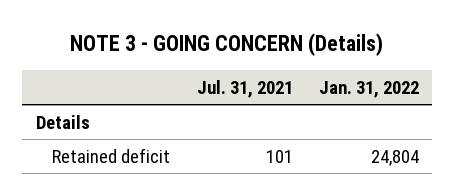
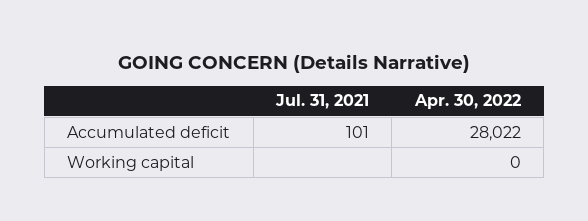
[70,33,384,57] NOTE 3 - GOING CONCERN (Details) -> [118,54,471,74] GOING CONCERN (Details Narrative)
[319,80,420,98] Jan. 31, 2022 -> none
none -> [413,94,521,110] Apr. 30, 2022
[35,114,90,129] Details -> none
[52,147,171,163] Retained deficit -> [67,125,231,138] Accumulated deficit
none -> [67,155,195,171] Working capital

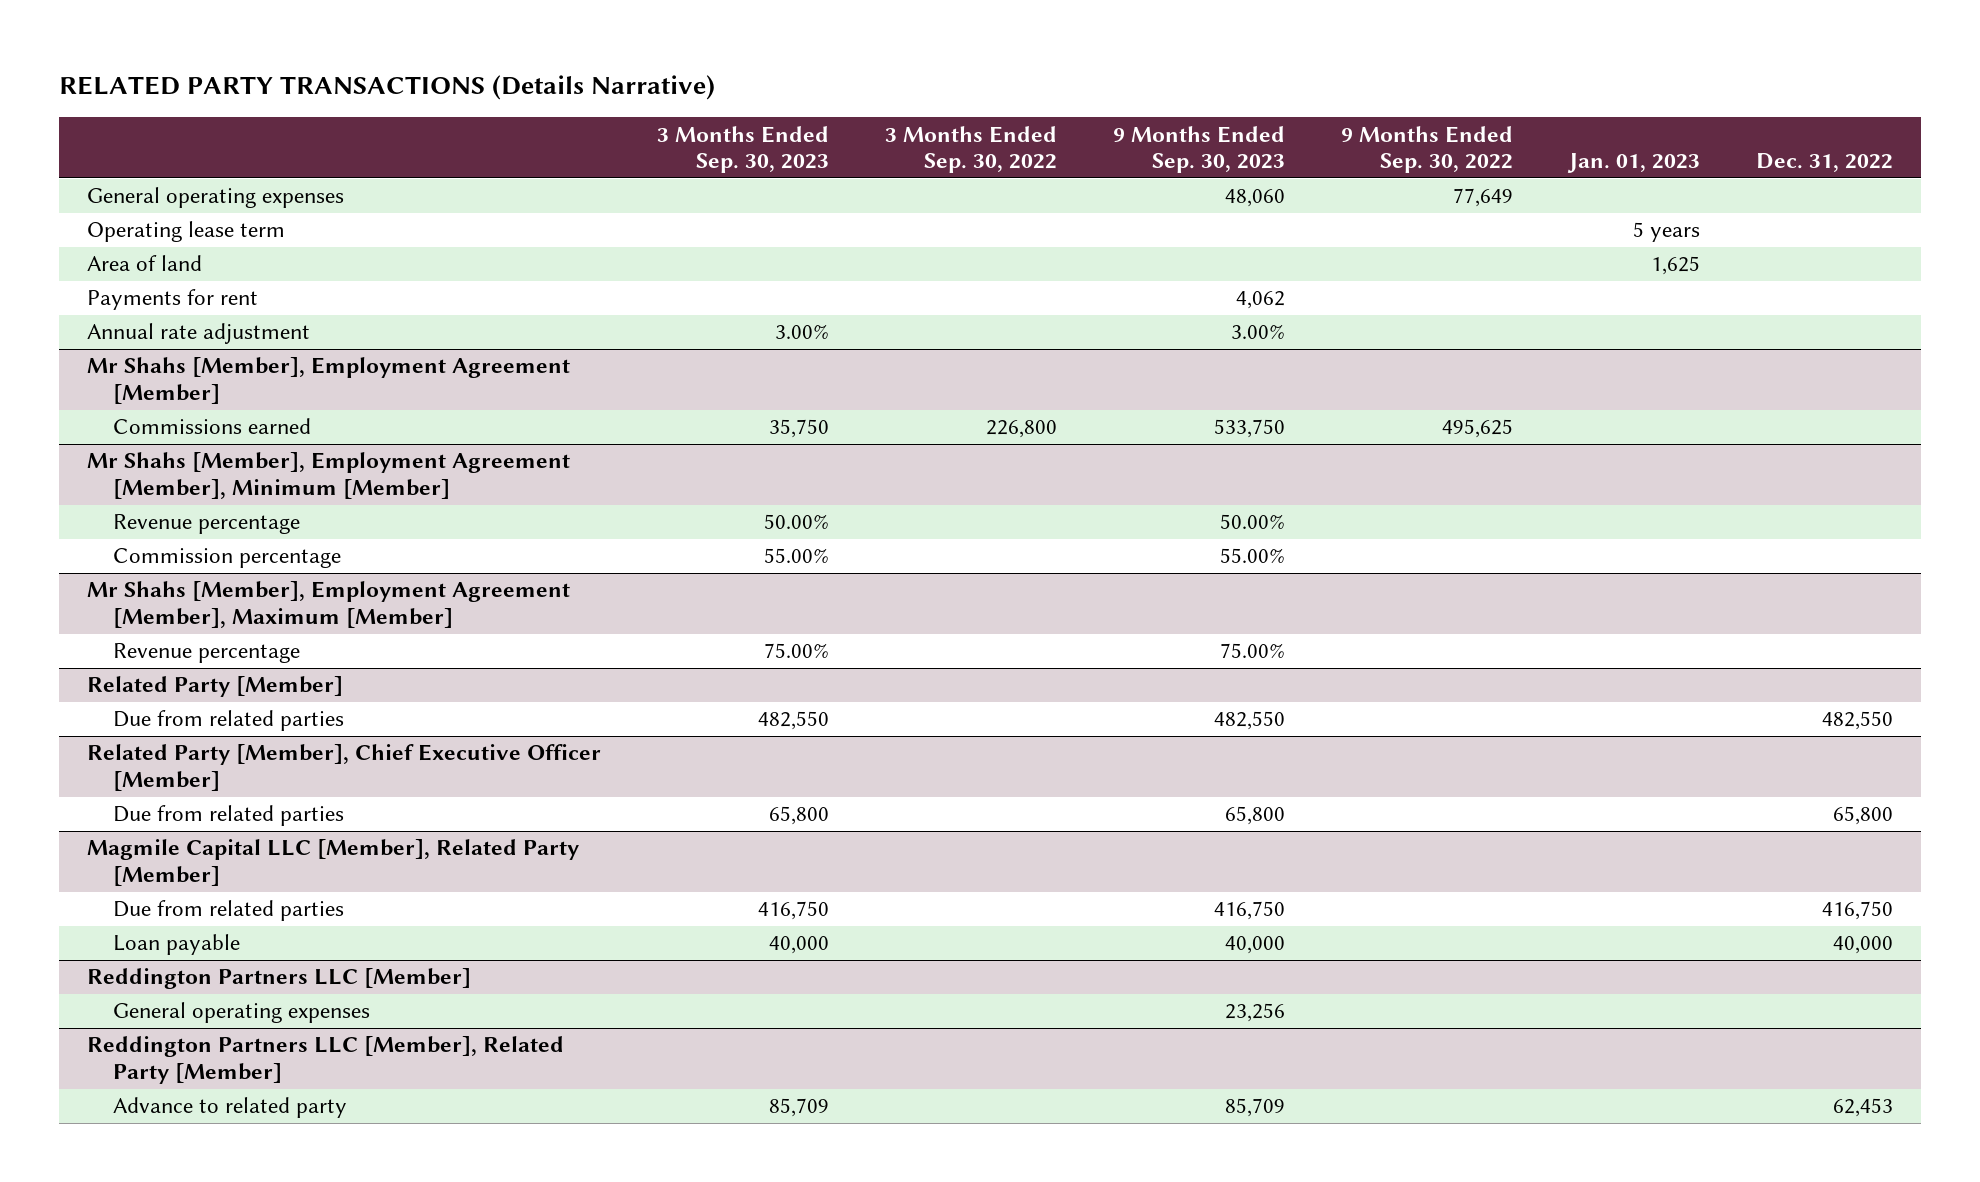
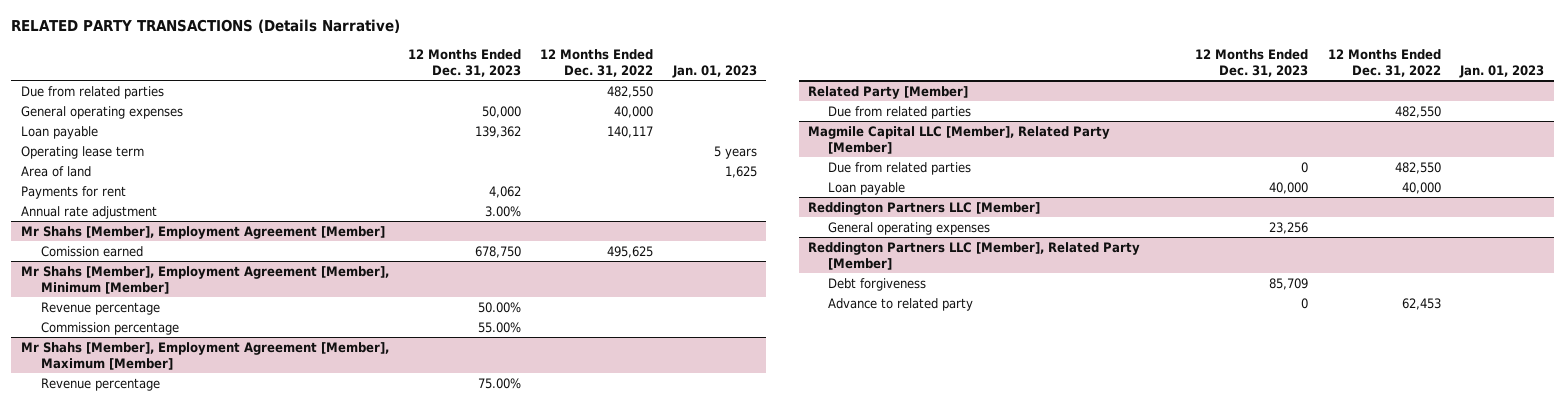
[656,125,829,174] 3 Months Ended Sep. 30, 2023 -> none
[884,125,1057,174] 3 Months Ended Sep. 30, 2022 -> none
[1112,125,1285,174] 9 Months Ended Sep. 30, 2023 -> none
[1340,125,1513,174] 9 Months Ended Sep. 30, 2022 -> none
[1755,153,1893,173] Dec. 31, 2022 -> none
none -> [408,48,522,78] 12 Months Ended Dec. 31, 2023
none -> [540,48,654,78] 12 Months Ended Dec. 31, 2022
none -> [20,85,164,99] Due from related parties
none -> [20,125,98,139] Loan payable
[113,418,312,435] Commissions earned -> [40,245,143,257] Comission earned
[86,744,601,792] Related Party [Member], Chief Executive Officer [Member] -> none
[113,805,345,827] Due from related parties -> none
none -> [828,277,927,291] Debt forgiveness

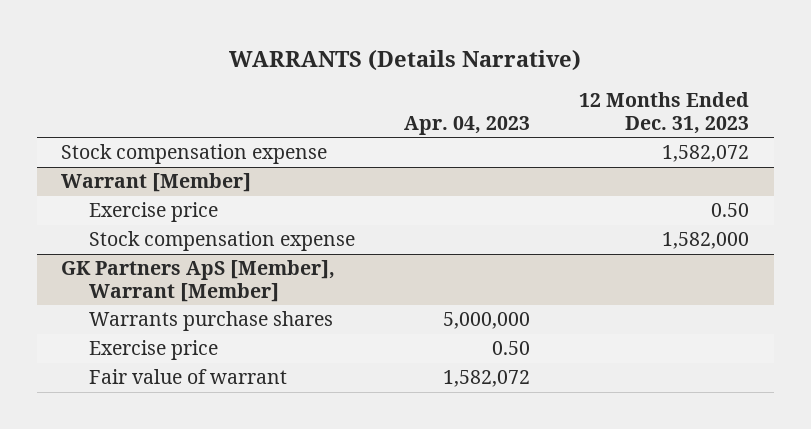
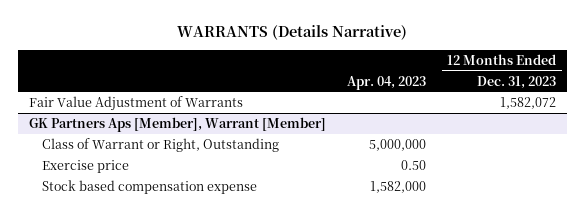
[61,173,252,193] Warrant [Member] -> none
[89,202,219,223] Exercise price -> none
[89,231,356,252] Stock compensation expense -> none
[61,144,328,165] Stock compensation expense -> [28,96,243,112] Fair Value Adjustment of Warrants
[61,260,336,302] GK Partners ApS [Member], Warrant [Member] -> [28,117,326,133] GK Partners Aps [Member], Warrant [Member]
[89,311,334,332] Warrants purchase shares -> [42,138,280,153] Class of Warrant or Right, Outstanding
[89,369,288,385] Fair value of warrant -> none
none -> [42,180,258,195] Stock based compensation expense

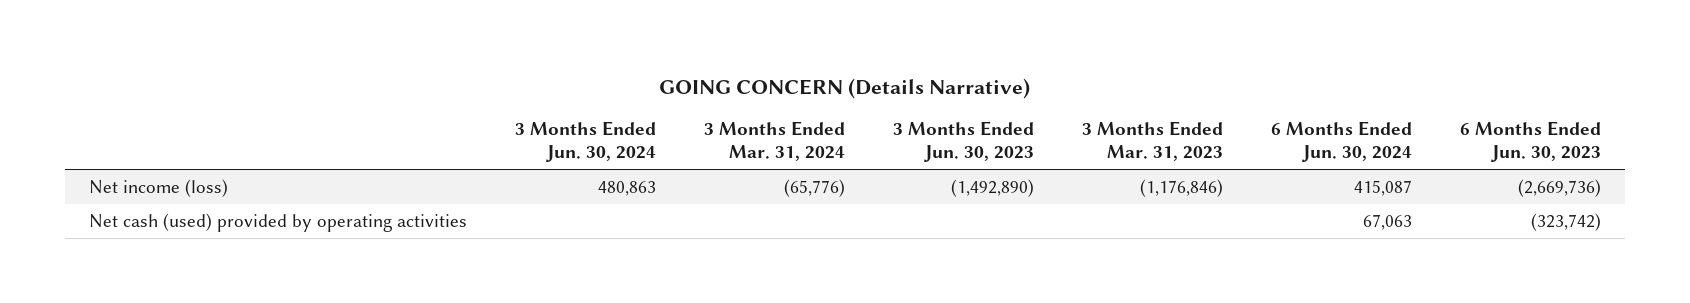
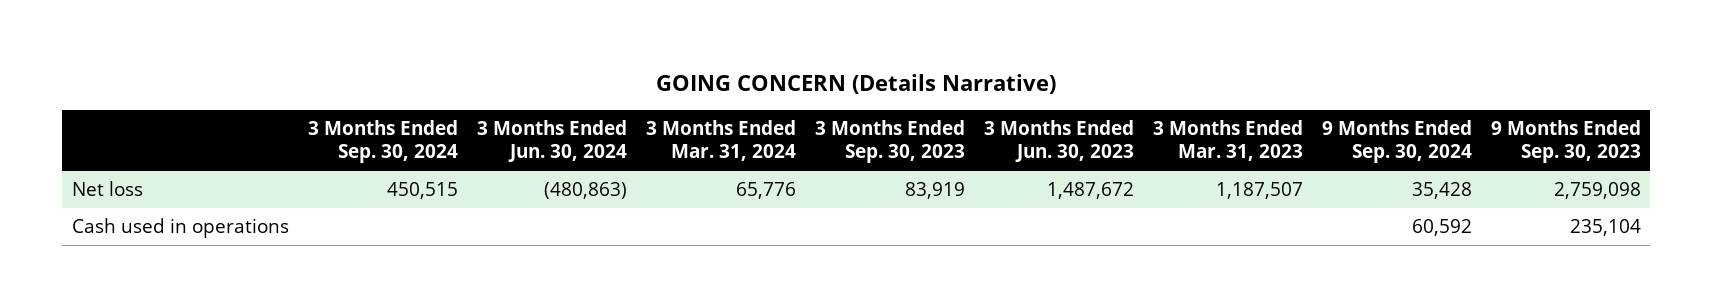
[1271,121,1413,163] 6 Months Ended Jun. 30, 2024 -> none
[1460,121,1602,163] 6 Months Ended Jun. 30, 2023 -> none
none -> [307,119,458,164] 3 Months Ended Sep. 30, 2024
none -> [814,119,965,164] 3 Months Ended Sep. 30, 2023
none -> [1321,119,1472,164] 9 Months Ended Sep. 30, 2024
none -> [1490,119,1641,164] 9 Months Ended Sep. 30, 2023
[88,178,228,197] Net income (loss) -> [71,181,143,197] Net loss
[597,180,656,196] 480,863 -> [543,182,627,200] (480,863)
[783,178,845,197] (65,776) -> [735,182,796,200] 65,776
[950,178,1034,197] (1,492,890) -> [1046,182,1134,200] 1,487,672
[1139,178,1223,197] (1,176,846) -> [1215,182,1303,200] 1,187,507
[88,212,467,232] Net cash (used) provided by operating activities -> [71,218,289,239] Cash used in operations

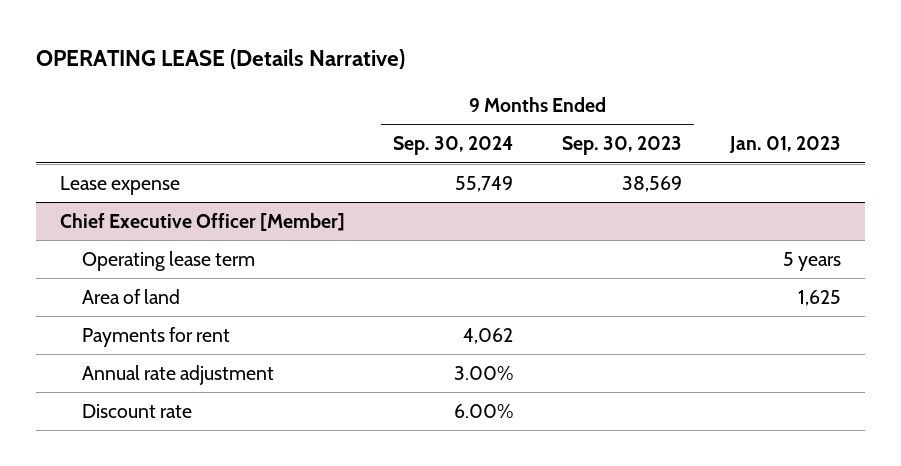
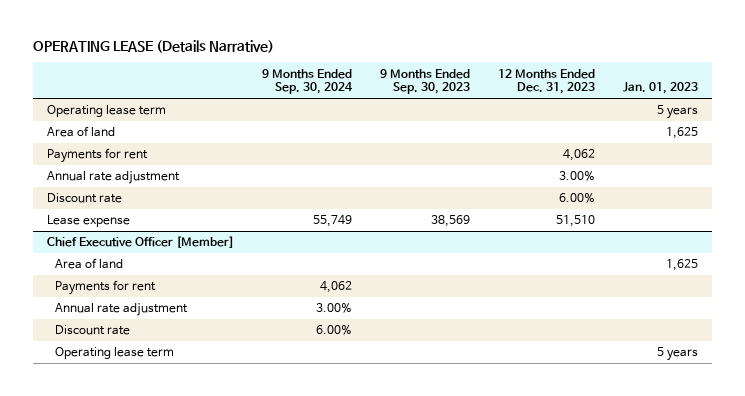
none -> [497,68,595,95] 12 Months Ended Dec. 31, 2023
none -> [46,105,166,118] Operating lease term
none -> [46,126,115,138] Area of land
none -> [46,148,148,164] Payments for rent
none -> [46,171,180,185] Annual rate adjustment
none -> [46,193,122,204] Discount rate
[82,251,256,272] Operating lease term -> [55,347,175,360] Operating lease term

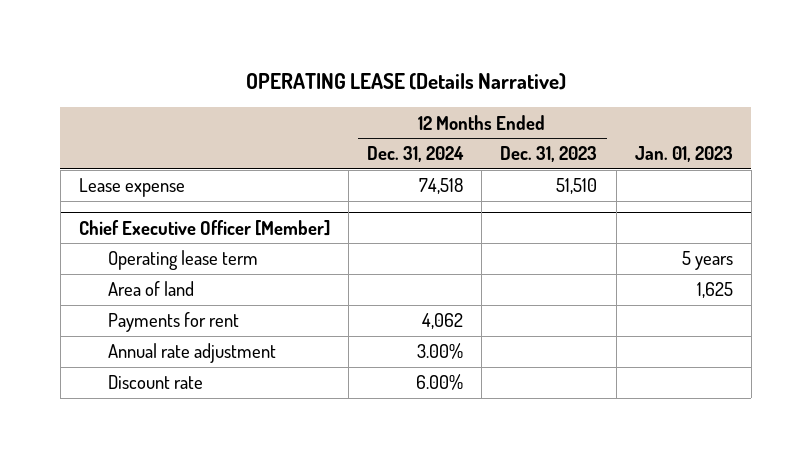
[261,68,353,95] 9 Months Ended Sep. 30, 2024 -> none
[379,68,470,95] 9 Months Ended Sep. 30, 2023 -> none
none -> [367,146,465,163] Dec. 31, 2024
[46,105,166,118] Operating lease term -> none
[46,126,115,138] Area of land -> none
[46,148,148,164] Payments for rent -> none
[46,171,180,185] Annual rate adjustment -> none
[46,193,122,204] Discount rate -> none
[55,347,175,360] Operating lease term -> [108,250,259,271] Operating lease term

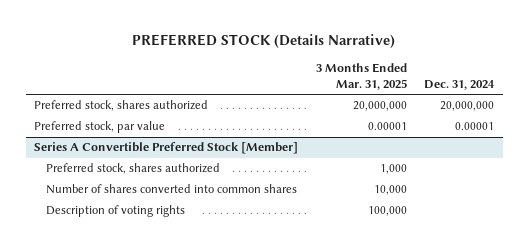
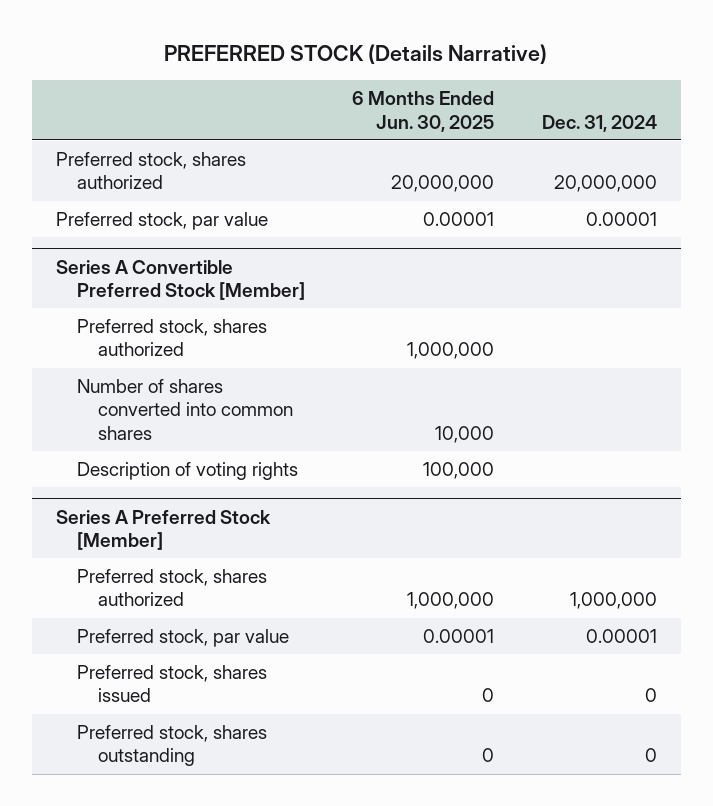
[315,62,407,90] 3 Months Ended Mar. 31, 2025 -> none
none -> [352,91,495,132] 6 Months Ended Jun. 30, 2025
none -> [55,509,271,551] Series A Preferred Stock [Member]
none -> [77,569,268,607] Preferred stock, shares authorized
none -> [77,629,290,648] Preferred stock, par value
none -> [77,665,268,703] Preferred stock, shares issued
none -> [77,725,268,767] Preferred stock, shares outstanding

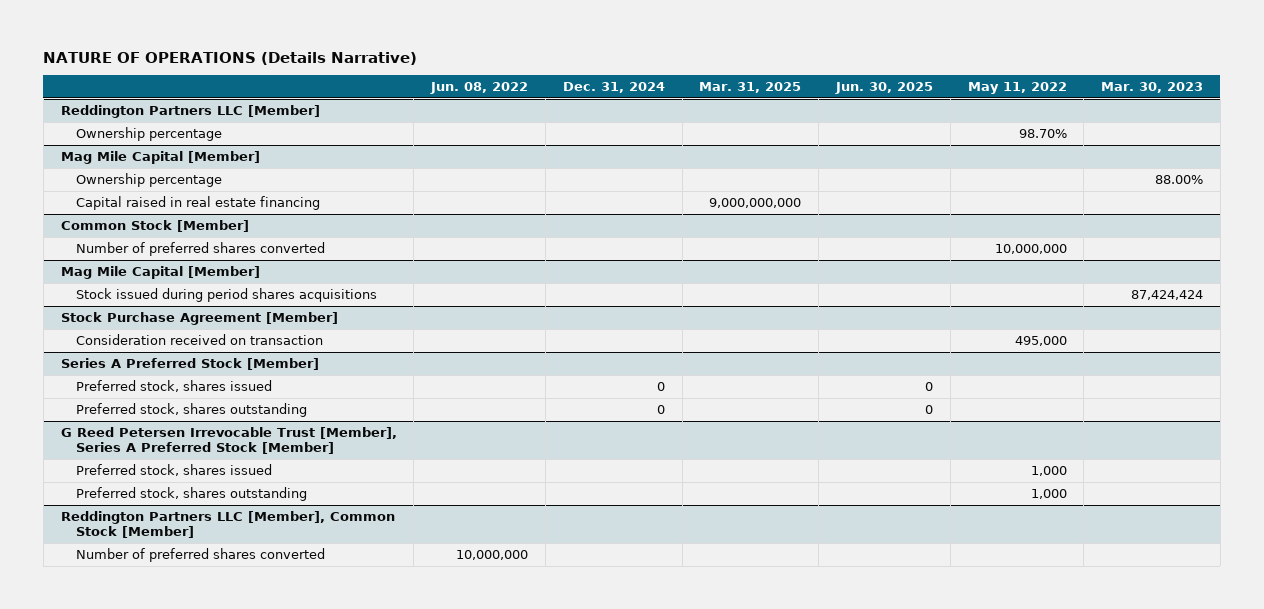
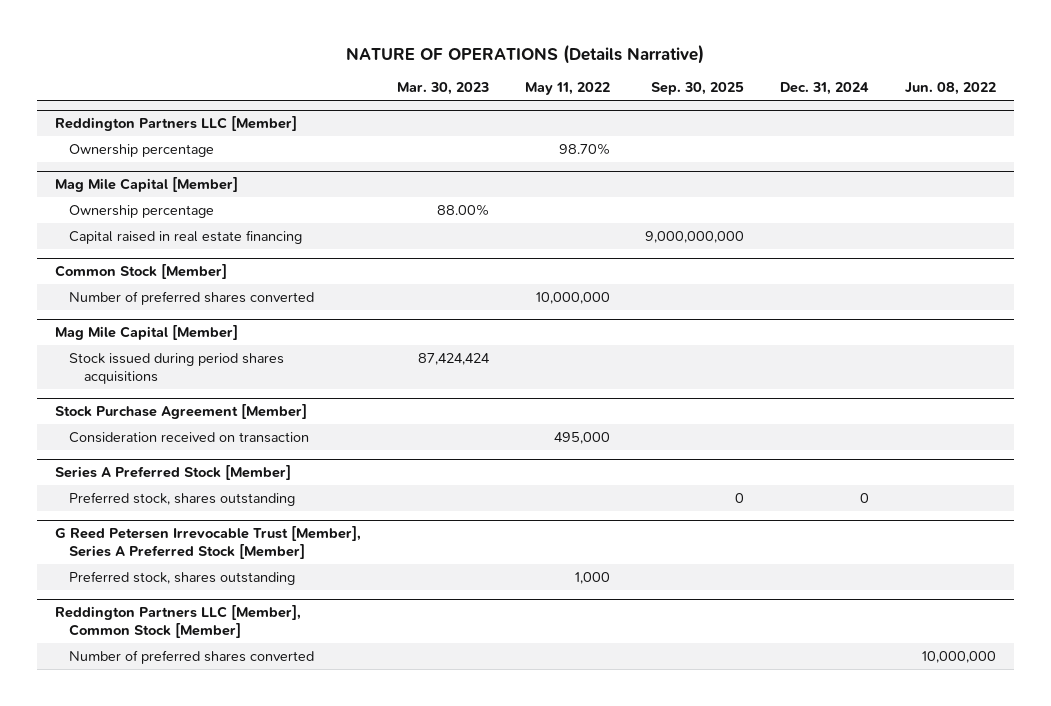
[699,82,802,94] Mar. 31, 2025 -> none
[834,82,933,95] Jun. 30, 2025 -> none
none -> [651,82,745,96] Sep. 30, 2025
[76,379,273,392] Preferred stock, shares issued -> none
[76,463,273,476] Preferred stock, shares issued -> none

